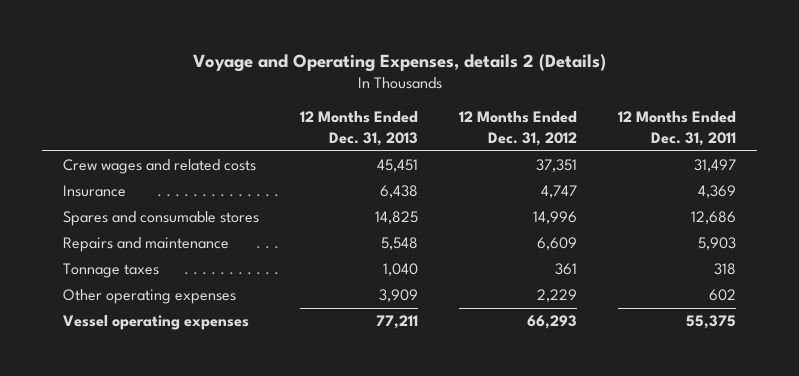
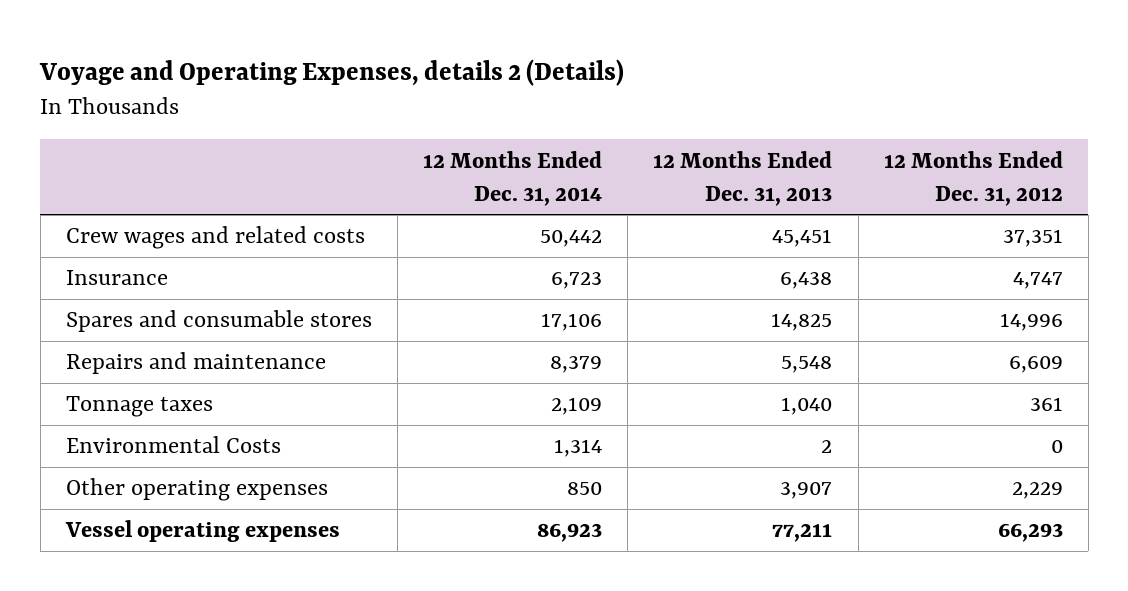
[618,111,737,147] 12 Months Ended Dec. 31, 2011 -> none
none -> [423,150,603,206] 12 Months Ended Dec. 31, 2014
none -> [65,436,281,454] Environmental Costs
[379,289,419,303] 3,909 -> [780,482,833,500] 3,907

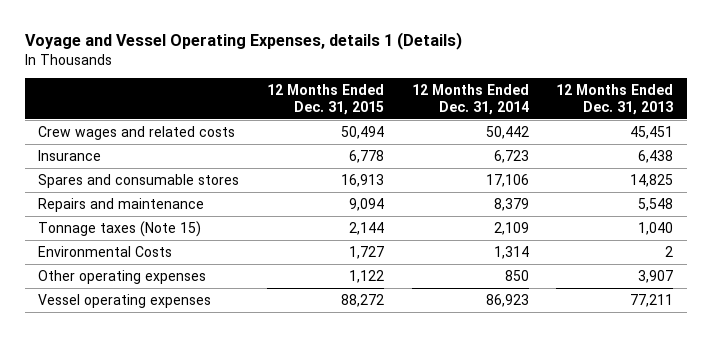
[39,58,625,86] Voyage and Operating Expenses, details 2 (Details) -> [24,31,462,50] Voyage and Vessel Operating Expenses, details 1 (Details)
[883,150,1063,206] 12 Months Ended Dec. 31, 2012 -> none
none -> [266,84,384,115] 12 Months Ended Dec. 31, 2015
[65,396,213,418] Tonnage taxes -> [38,220,202,237] Tonnage taxes (Note 15)

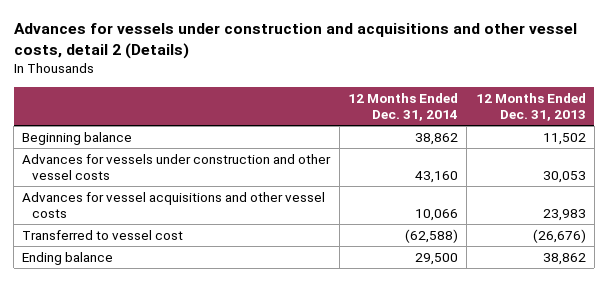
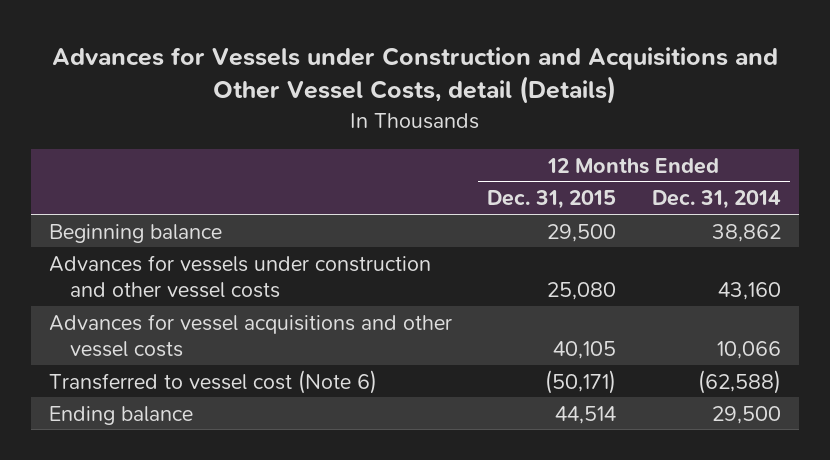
[13,23,577,60] Advances for vessels under construction and acquisitions and other vessel costs, detail 2 (Details) -> [51,46,778,105] Advances for Vessels under Construction and Acquisitions and Other Vessel Costs, detail (Details)
[475,92,586,121] 12 Months Ended Dec. 31, 2013 -> none
none -> [487,190,617,210] Dec. 31, 2015
[22,230,184,241] Transferred to vessel cost -> [48,369,377,394] Transferred to vessel cost (Note 6)

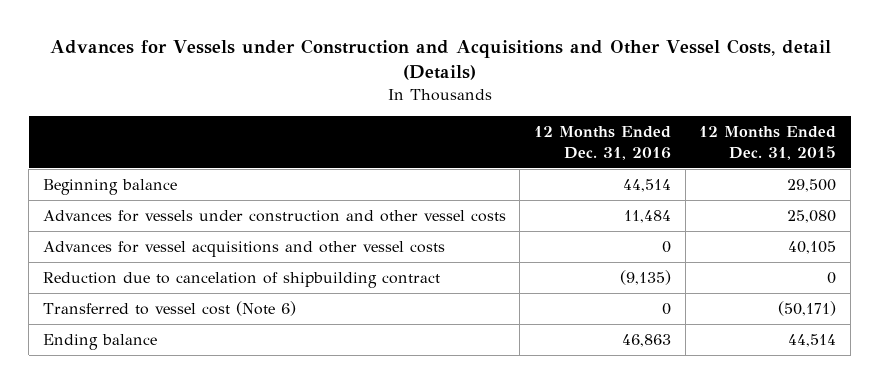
[652,190,782,210] Dec. 31, 2014 -> none
none -> [534,126,672,160] 12 Months Ended Dec. 31, 2016
none -> [42,272,440,289] Reduction due to cancelation of shipbuilding contract

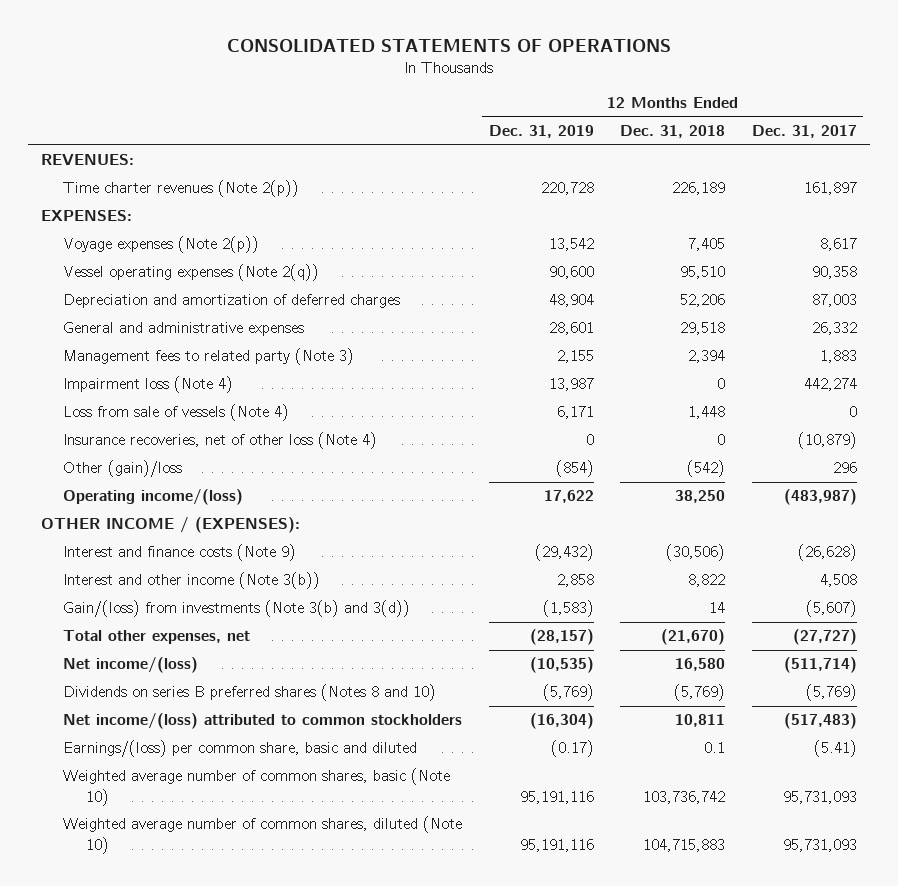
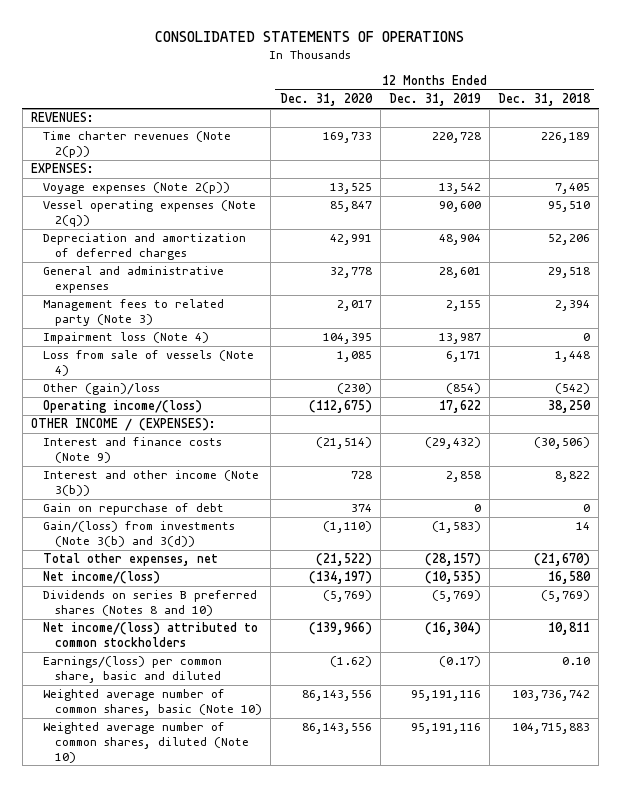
[751,124,857,138] Dec. 31, 2017 -> none
none -> [279,93,373,107] Dec. 31, 2020
[63,432,378,450] Insurance recoveries, net of other loss (Note 4) -> none
none -> [43,503,225,516] Gain on repurchase of debt
[704,742,726,754] 0.1 -> [561,657,590,666] 0.10

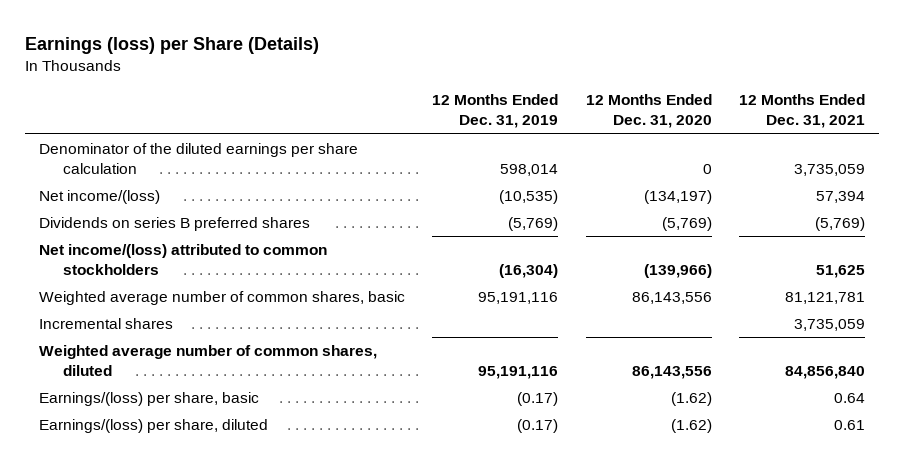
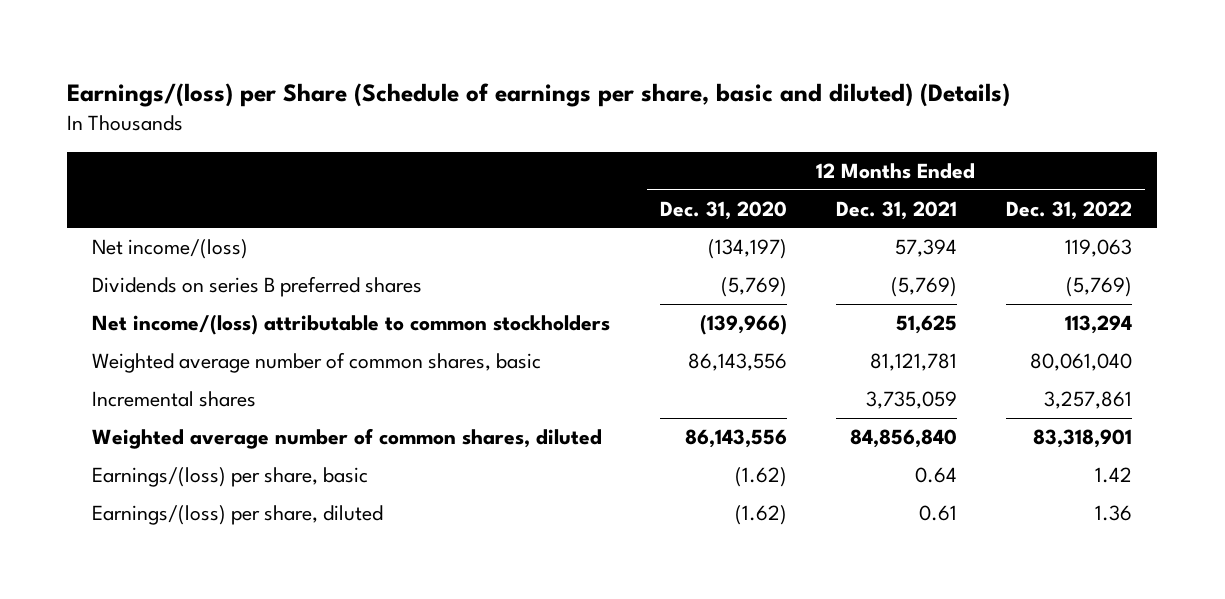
[25,36,320,54] Earnings (loss) per Share (Details) -> [67,83,1011,108] Earnings/(loss) per Share (Schedule of earnings per share, basic and diluted) (Details)
[432,94,559,129] 12 Months Ended Dec. 31, 2019 -> none
none -> [1006,200,1133,220] Dec. 31, 2022
[39,142,359,174] Denominator of the diluted earnings per share calculation -> none
[39,243,328,275] Net income/(loss) attributed to common stockholders -> [92,314,611,336] Net income/(loss) attributable to common stockholders

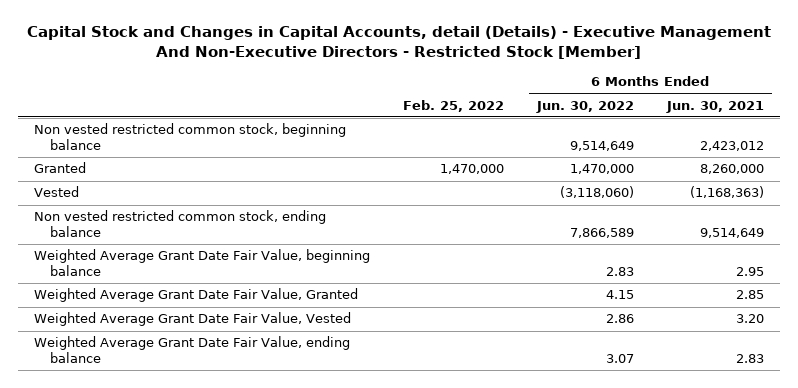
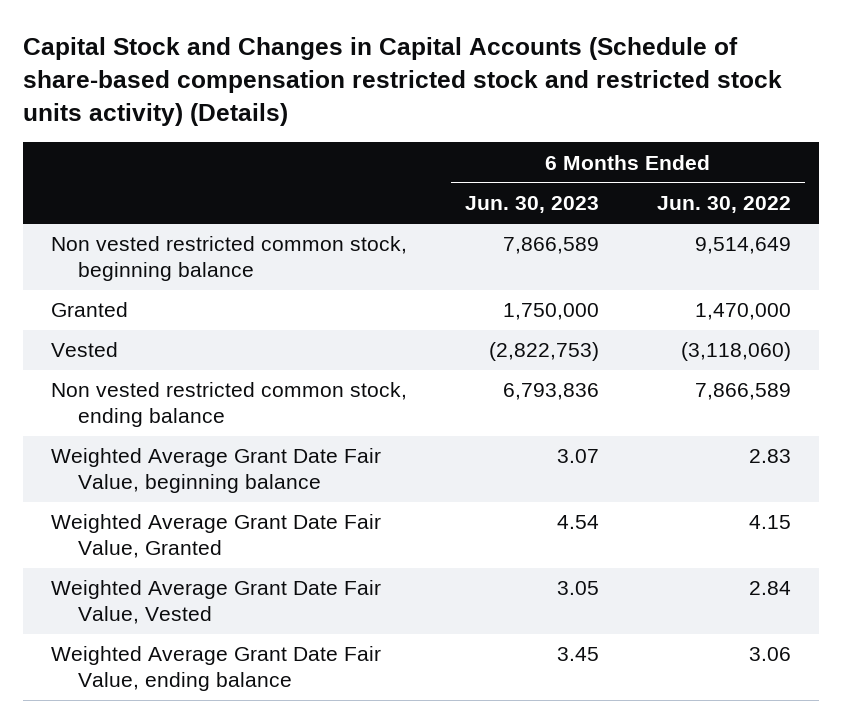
[27,26,772,59] Capital Stock and Changes in Capital Accounts, detail (Details) - Executive Management And Non-Executive Directors - Restricted Stock [Member] -> [22,37,782,127] Capital Stock and Changes in Capital Accounts (Schedule of share-based compensation restricted stock and restricted stock units activity) (Details)
[403,99,505,112] Feb. 25, 2022 -> none
[665,100,764,113] Jun. 30, 2021 -> none
none -> [464,196,599,214] Jun. 30, 2023
[605,314,634,324] 2.86 -> [748,581,791,596] 2.84
[605,354,634,364] 3.07 -> [748,647,791,662] 3.06

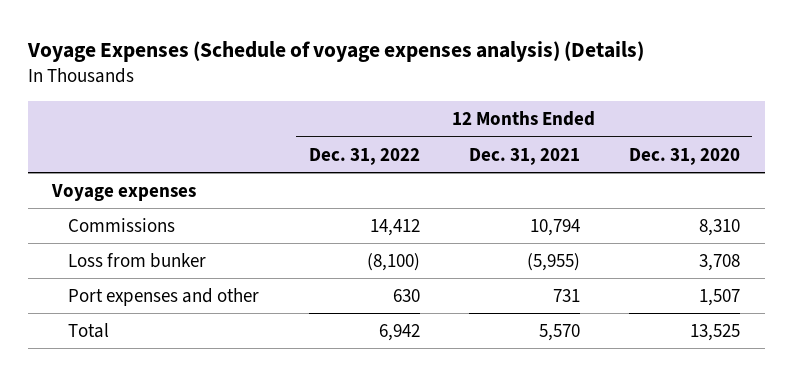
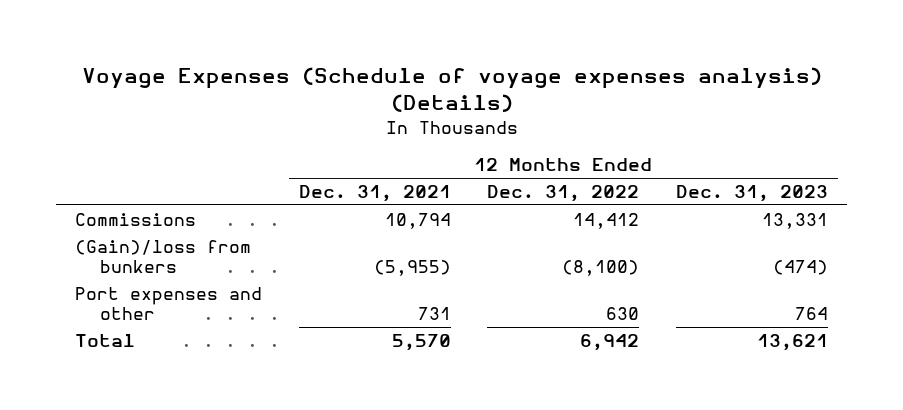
[629,147,741,165] Dec. 31, 2020 -> none
none -> [676,185,829,203] Dec. 31, 2023
[51,183,197,201] Voyage expenses -> none
[68,252,207,268] Loss from bunker -> [74,240,251,274] (Gain)/loss from bunkers

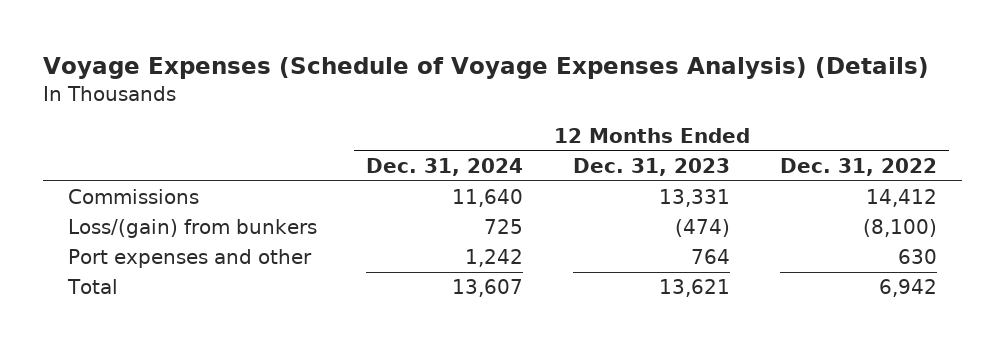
[81,67,822,113] Voyage Expenses (Schedule of voyage expenses analysis) (Details) -> [42,56,929,79] Voyage Expenses (Schedule of Voyage Expenses Analysis) (Details)
[298,185,451,203] Dec. 31, 2021 -> none
none -> [366,158,524,177] Dec. 31, 2024
[74,240,251,274] (Gain)/loss from bunkers -> [67,219,317,239] Loss/(gain) from bunkers

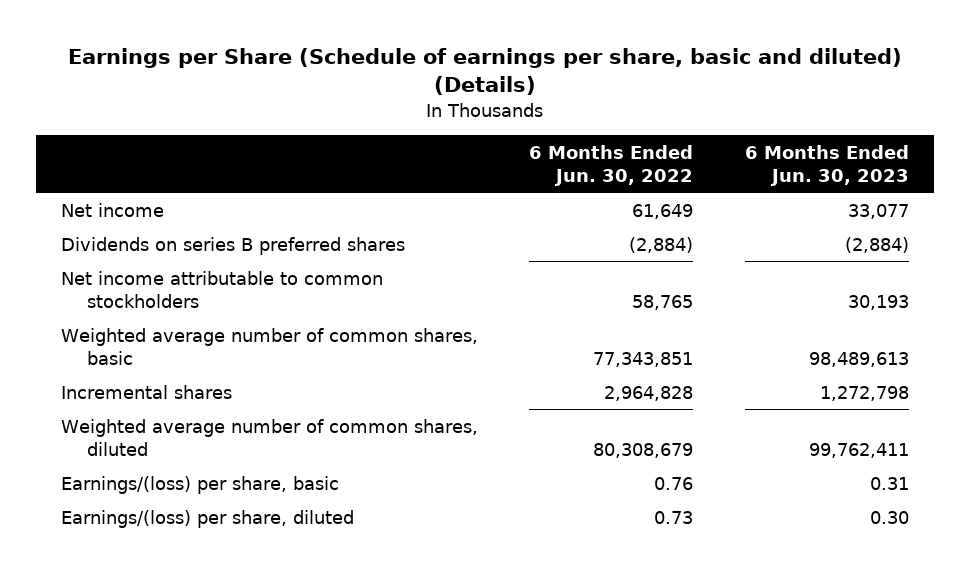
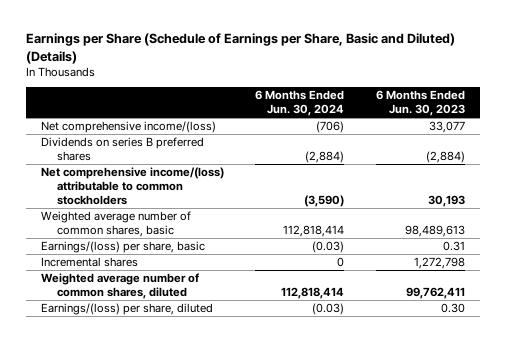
[67,47,902,96] Earnings per Share (Schedule of earnings per share, basic and diluted) (Details) -> [25,33,455,64] Earnings per Share (Schedule of Earnings per Share, Basic and Diluted) (Details)
[529,144,694,186] 6 Months Ended Jun. 30, 2022 -> none
none -> [255,90,345,117] 6 Months Ended Jun. 30, 2024
[61,202,165,217] Net income -> [41,121,217,134] Net comprehensive income/(loss)
[61,270,384,308] Net income attributable to common stockholders -> [41,167,225,205] Net comprehensive income/(loss) attributable to common stockholders
[61,475,340,494] Earnings/(loss) per share, basic -> [41,241,206,254] Earnings/(loss) per share, basic

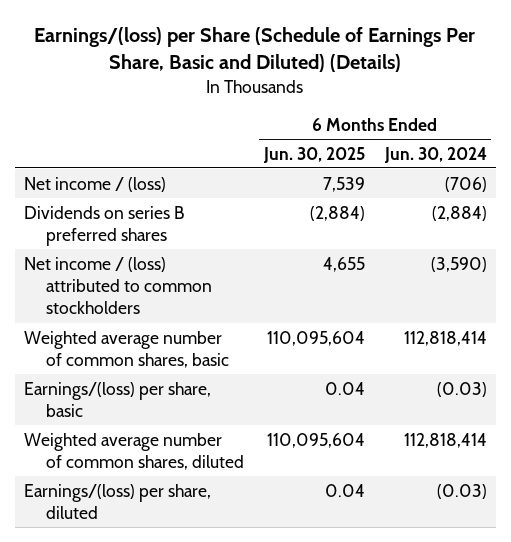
[25,33,455,64] Earnings per Share (Schedule of Earnings per Share, Basic and Diluted) (Details) -> [34,26,476,72] Earnings/(loss) per Share (Schedule of Earnings Per Share, Basic and Diluted) (Details)
[375,90,465,117] 6 Months Ended Jun. 30, 2023 -> none
none -> [262,146,365,163] Jun. 30, 2025
[41,121,217,134] Net comprehensive income/(loss) -> [24,176,167,192] Net income / (loss)
[41,167,225,205] Net comprehensive income/(loss) attributable to common stockholders -> [24,256,213,315] Net income / (loss) attributed to common stockholders
[41,257,139,268] Incremental shares -> none

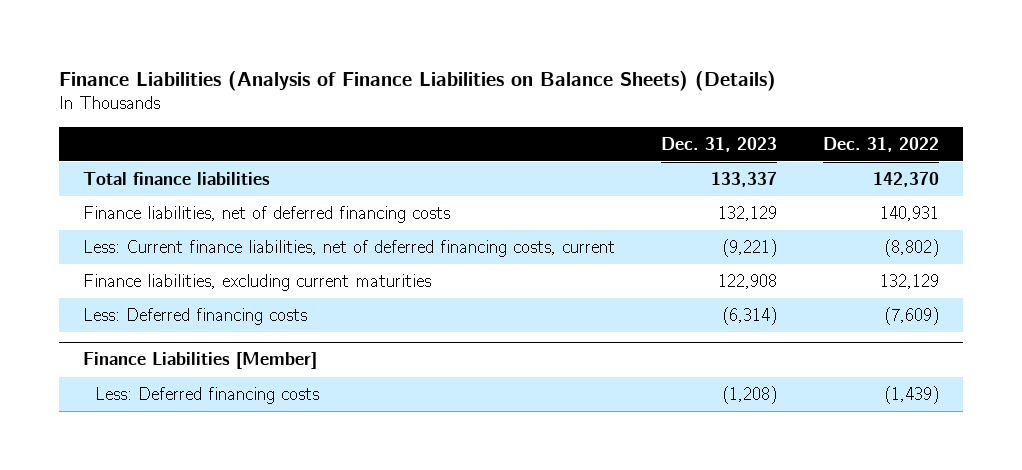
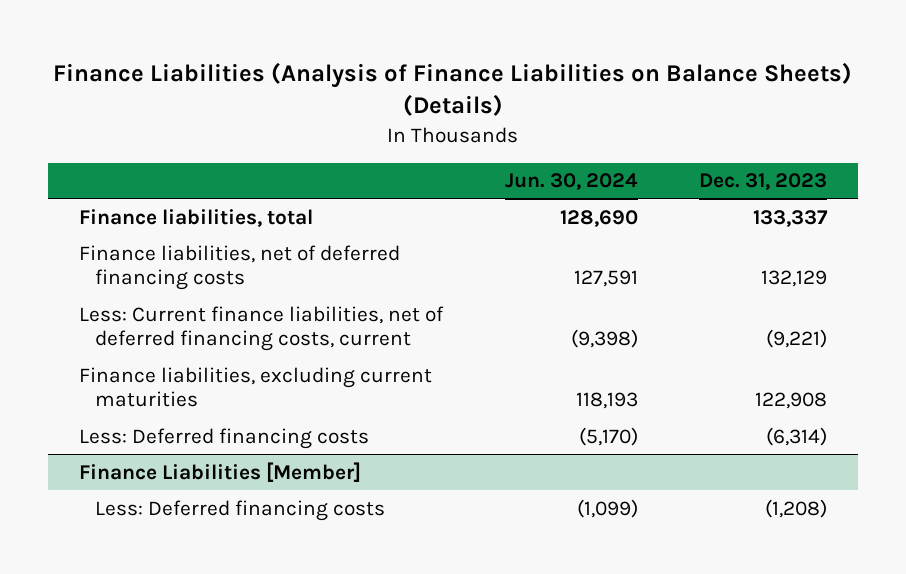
[823,136,940,152] Dec. 31, 2022 -> none
none -> [504,173,638,191] Jun. 30, 2024
[82,171,270,185] Total finance liabilities -> [79,208,314,227] Finance liabilities, total

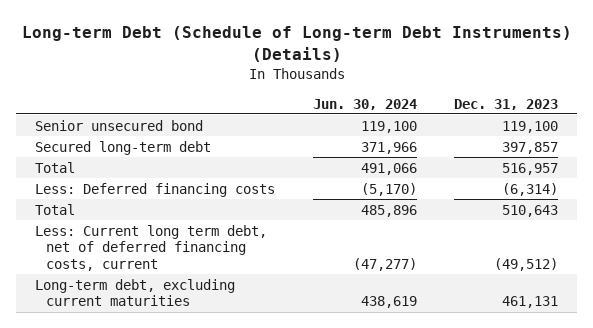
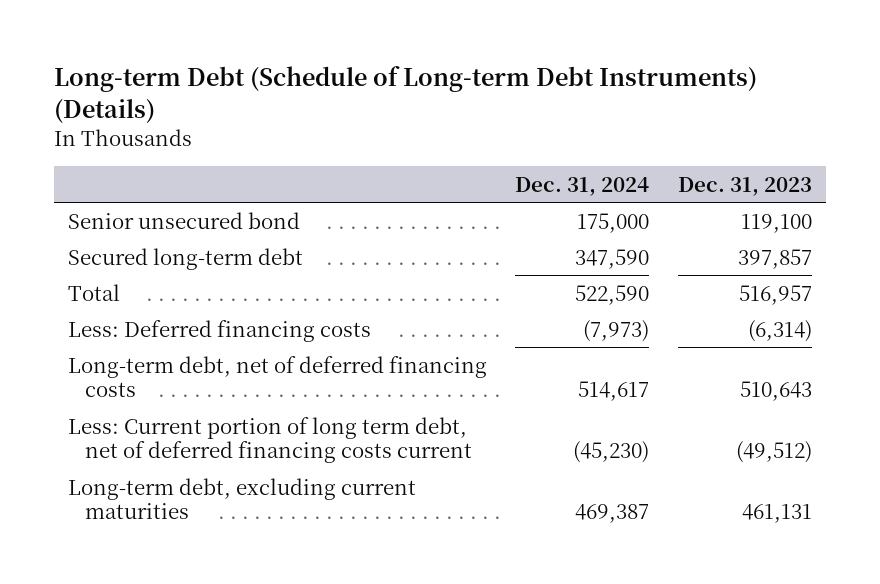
[312,98,417,110] Jun. 30, 2024 -> none
none -> [515,176,650,196] Dec. 31, 2024
[34,203,75,215] Total -> [68,355,488,397] Long-term debt, net of deferred financing costs
[34,224,267,271] Less: Current long term debt, net of deferred financing costs, current -> [68,416,473,463] Less: Current portion of long term debt, net of deferred financing costs current

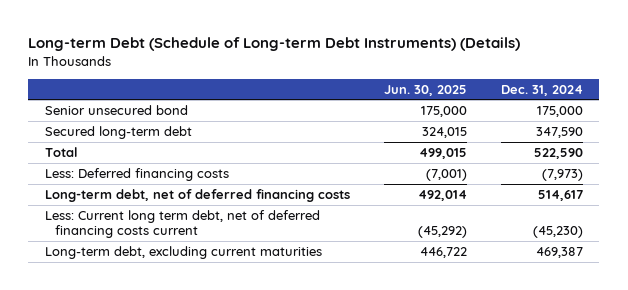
[677,176,812,196] Dec. 31, 2023 -> none
none -> [383,84,467,96] Jun. 30, 2025
[68,416,473,463] Less: Current portion of long term debt, net of deferred financing costs current -> [45,209,321,239] Less: Current long term debt, net of deferred financing costs current

